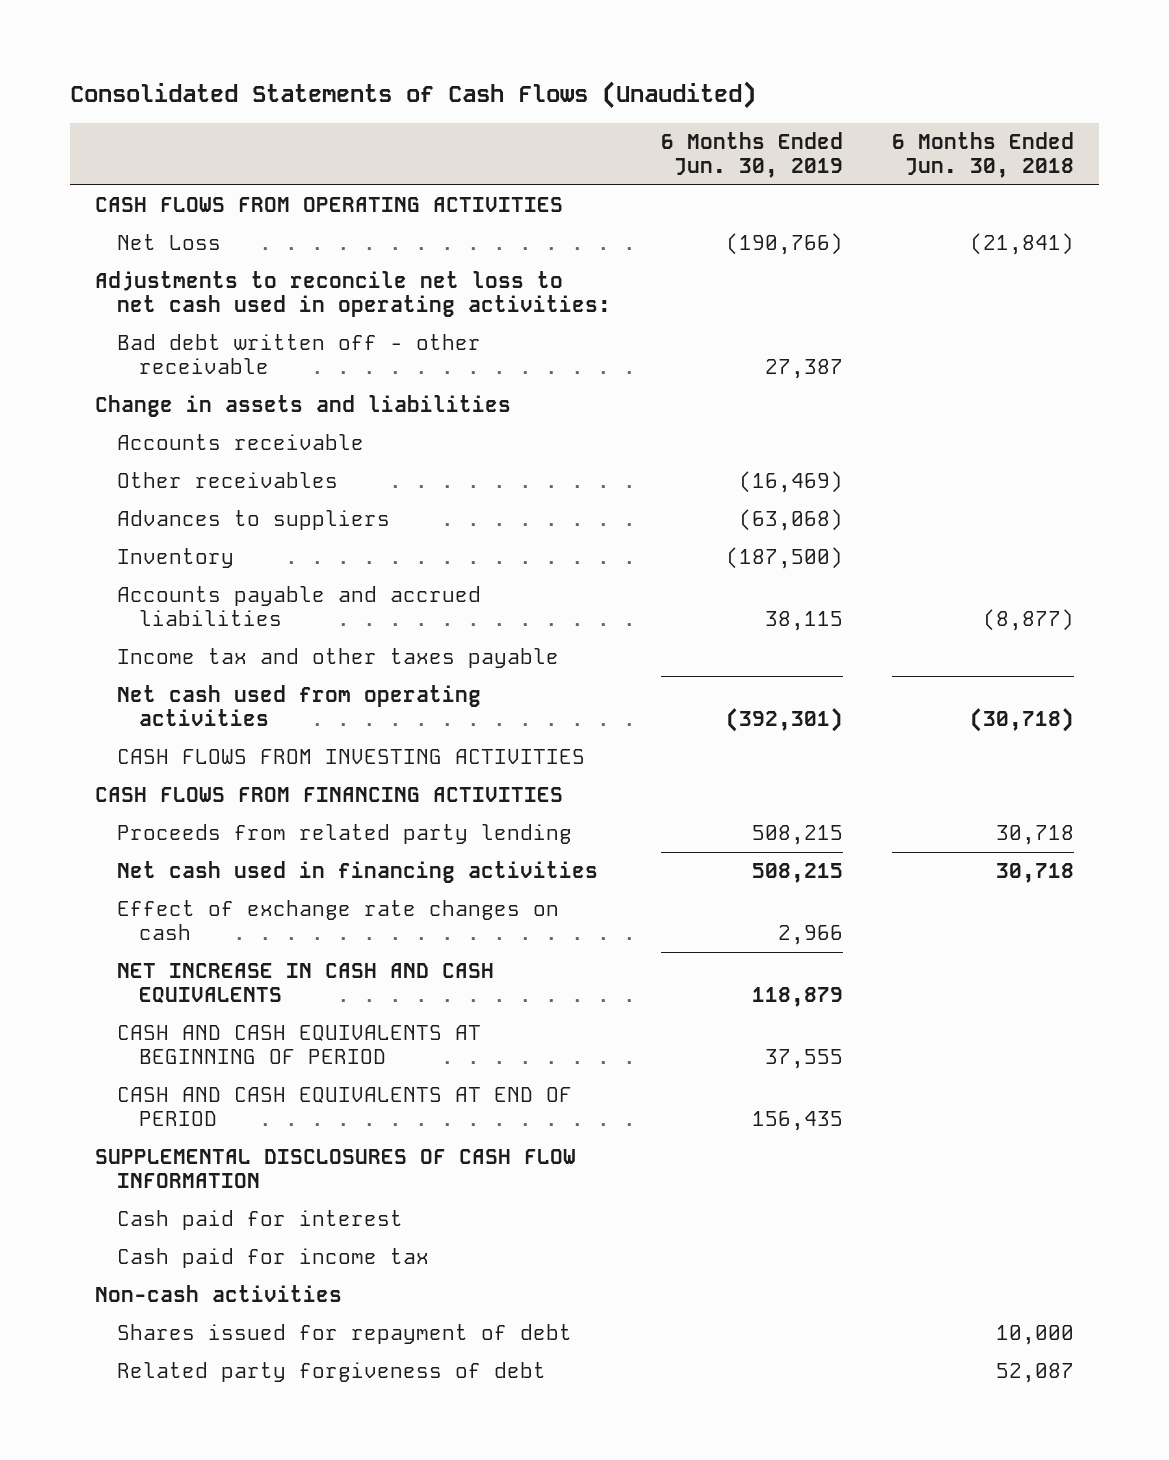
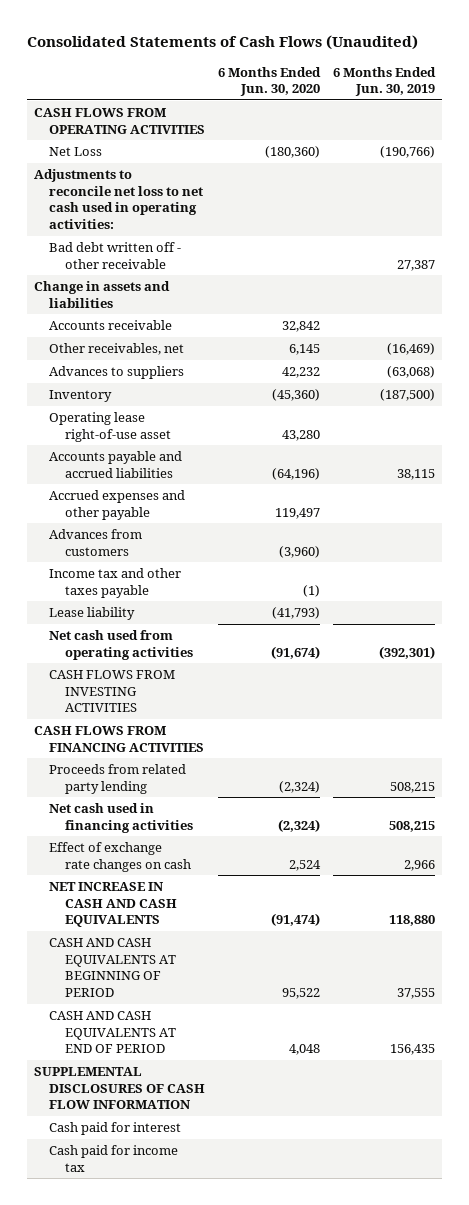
[892,131,1075,178] 6 Months Ended Jun. 30, 2018 -> none
none -> [218,66,322,97] 6 Months Ended Jun. 30, 2020
[117,472,339,489] Other receivables -> [49,343,185,356] Other receivables, net
none -> [49,412,171,442] Operating lease right-of-use asset
none -> [49,490,186,520] Accrued expenses and other payable
none -> [49,529,143,556] Advances from customers
none -> [49,607,136,621] Lease liability
[751,987,843,1008] 118,879 -> [389,915,436,927] 118,880
[95,1285,343,1303] Non-cash activities -> none
[117,1324,573,1345] Shares issued for repayment of debt -> none
[117,1362,547,1383] Related party forgiveness of debt -> none

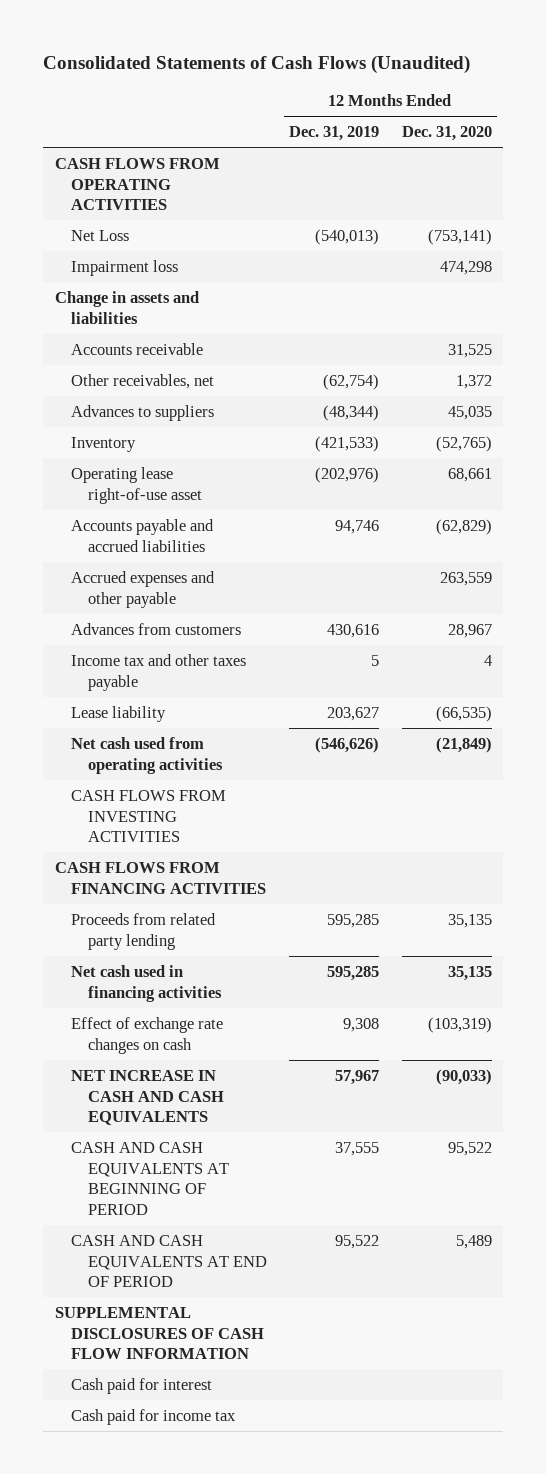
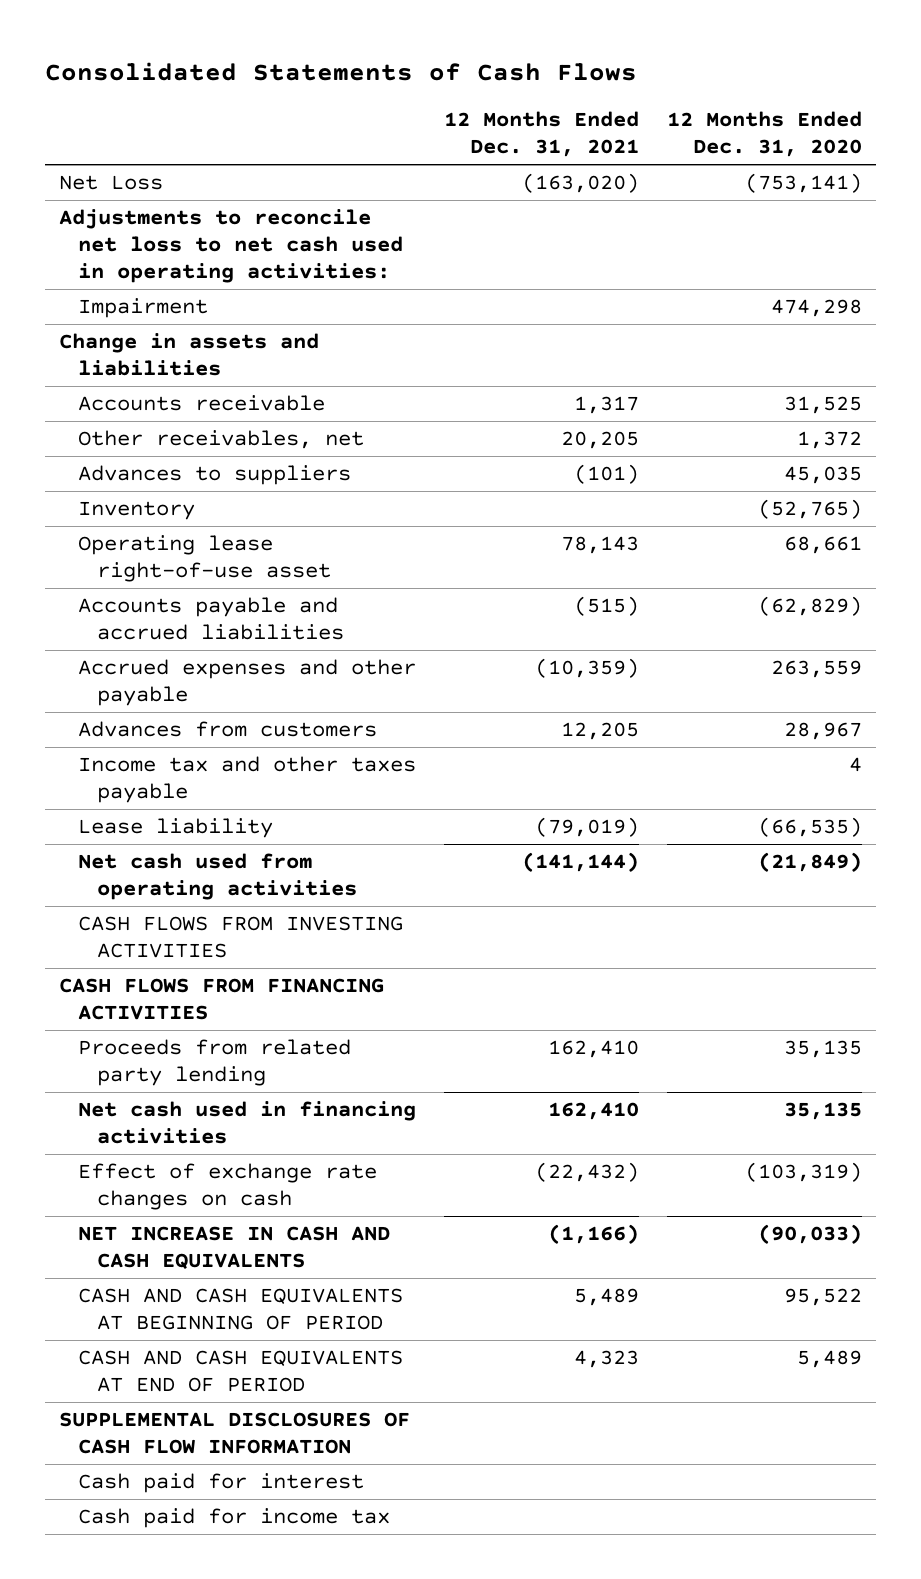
[43,54,471,74] Consolidated Statements of Cash Flows (Unaudited) -> [45,61,638,81] Consolidated Statements of Cash Flows
[289,125,380,141] Dec. 31, 2019 -> none
none -> [443,111,639,158] 12 Months Ended Dec. 31, 2021
[54,157,220,211] CASH FLOWS FROM OPERATING ACTIVITIES -> none
none -> [59,209,403,283] Adjustments to reconcile net loss to net cash used in operating activities:
[71,259,179,276] Impairment loss -> [77,298,208,319] Impairment

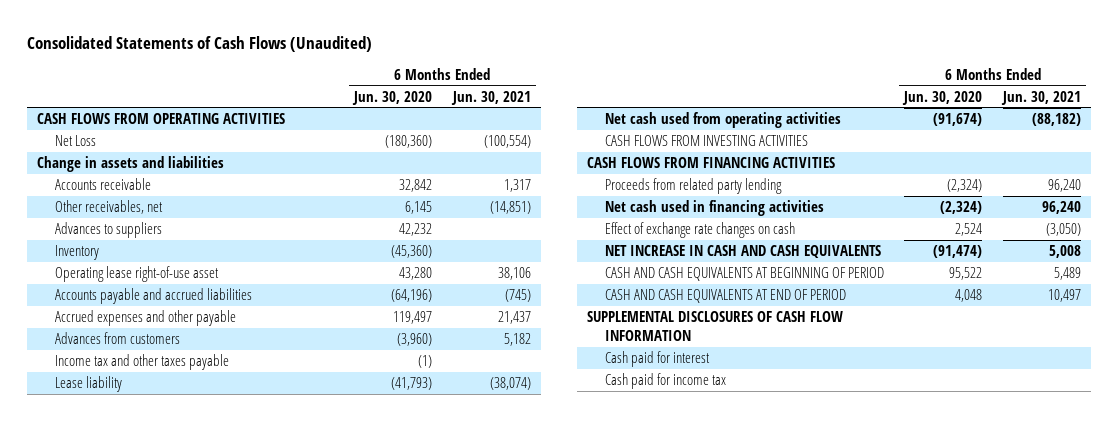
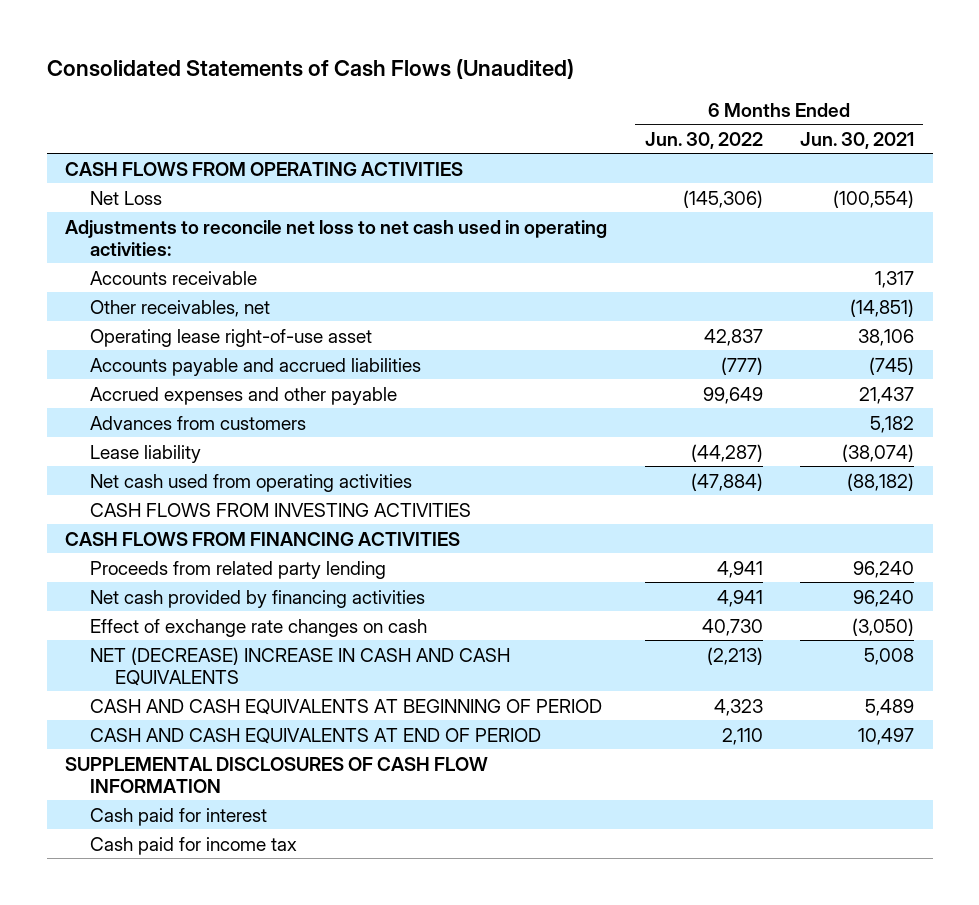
[352,90,433,105] Jun. 30, 2020 -> none
none -> [644,131,763,149] Jun. 30, 2022
[37,156,225,173] Change in assets and liabilities -> none
none -> [65,219,608,256] Adjustments to reconcile net loss to net cash used in operating activities:
[54,222,162,239] Advances to suppliers -> none
[54,245,99,261] Inventory -> none
[54,354,229,371] Income tax and other taxes payable -> none
[604,200,824,217] Net cash used in financing activities -> [90,589,426,608] Net cash provided by financing activities
[604,245,881,259] NET INCREASE IN CASH AND CASH EQUIVALENTS -> [90,646,511,686] NET (DECREASE) INCREASE IN CASH AND CASH EQUIVALENTS

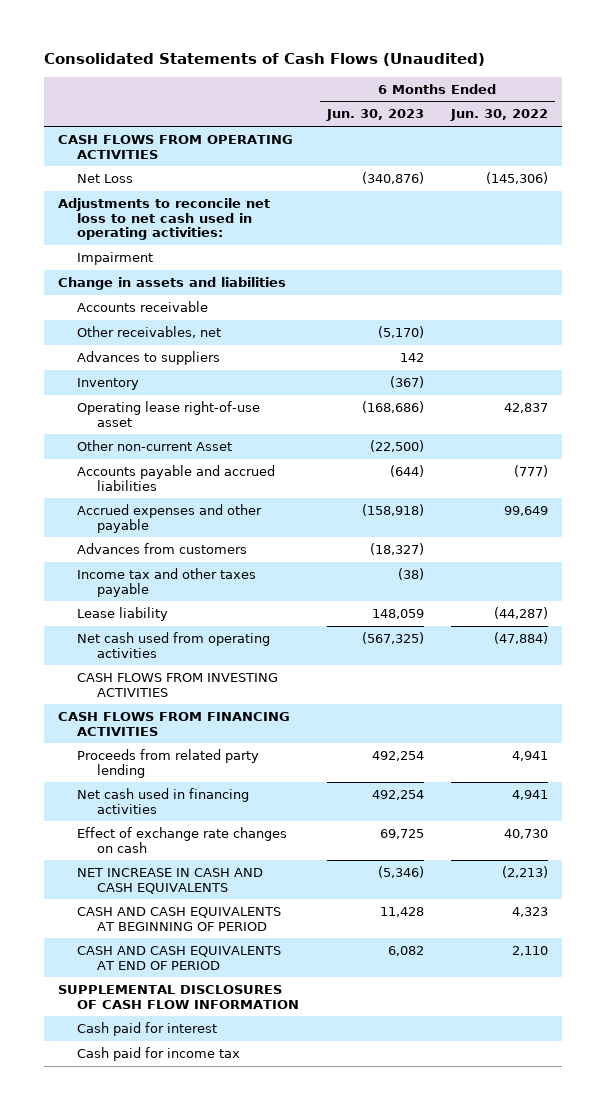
[799,131,914,149] Jun. 30, 2021 -> none
none -> [325,109,424,122] Jun. 30, 2023
none -> [77,251,154,265] Impairment
none -> [58,276,287,290] Change in assets and liabilities
none -> [77,350,221,365] Advances to suppliers
none -> [77,377,140,390] Inventory
none -> [77,439,233,451] Other non-current Asset
none -> [77,567,257,597] Income tax and other taxes payable
[90,589,426,608] Net cash provided by financing activities -> [77,787,250,814] Net cash used in financing activities
[90,646,511,686] NET (DECREASE) INCREASE IN CASH AND CASH EQUIVALENTS -> [77,867,264,894] NET INCREASE IN CASH AND CASH EQUIVALENTS

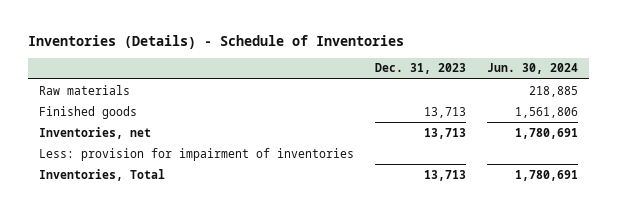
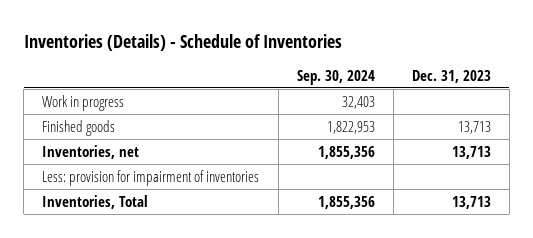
[487,63,579,75] Jun. 30, 2024 -> none
none -> [296,69,375,85] Sep. 30, 2024
[38,84,130,95] Raw materials -> [42,95,125,112] Work in progress

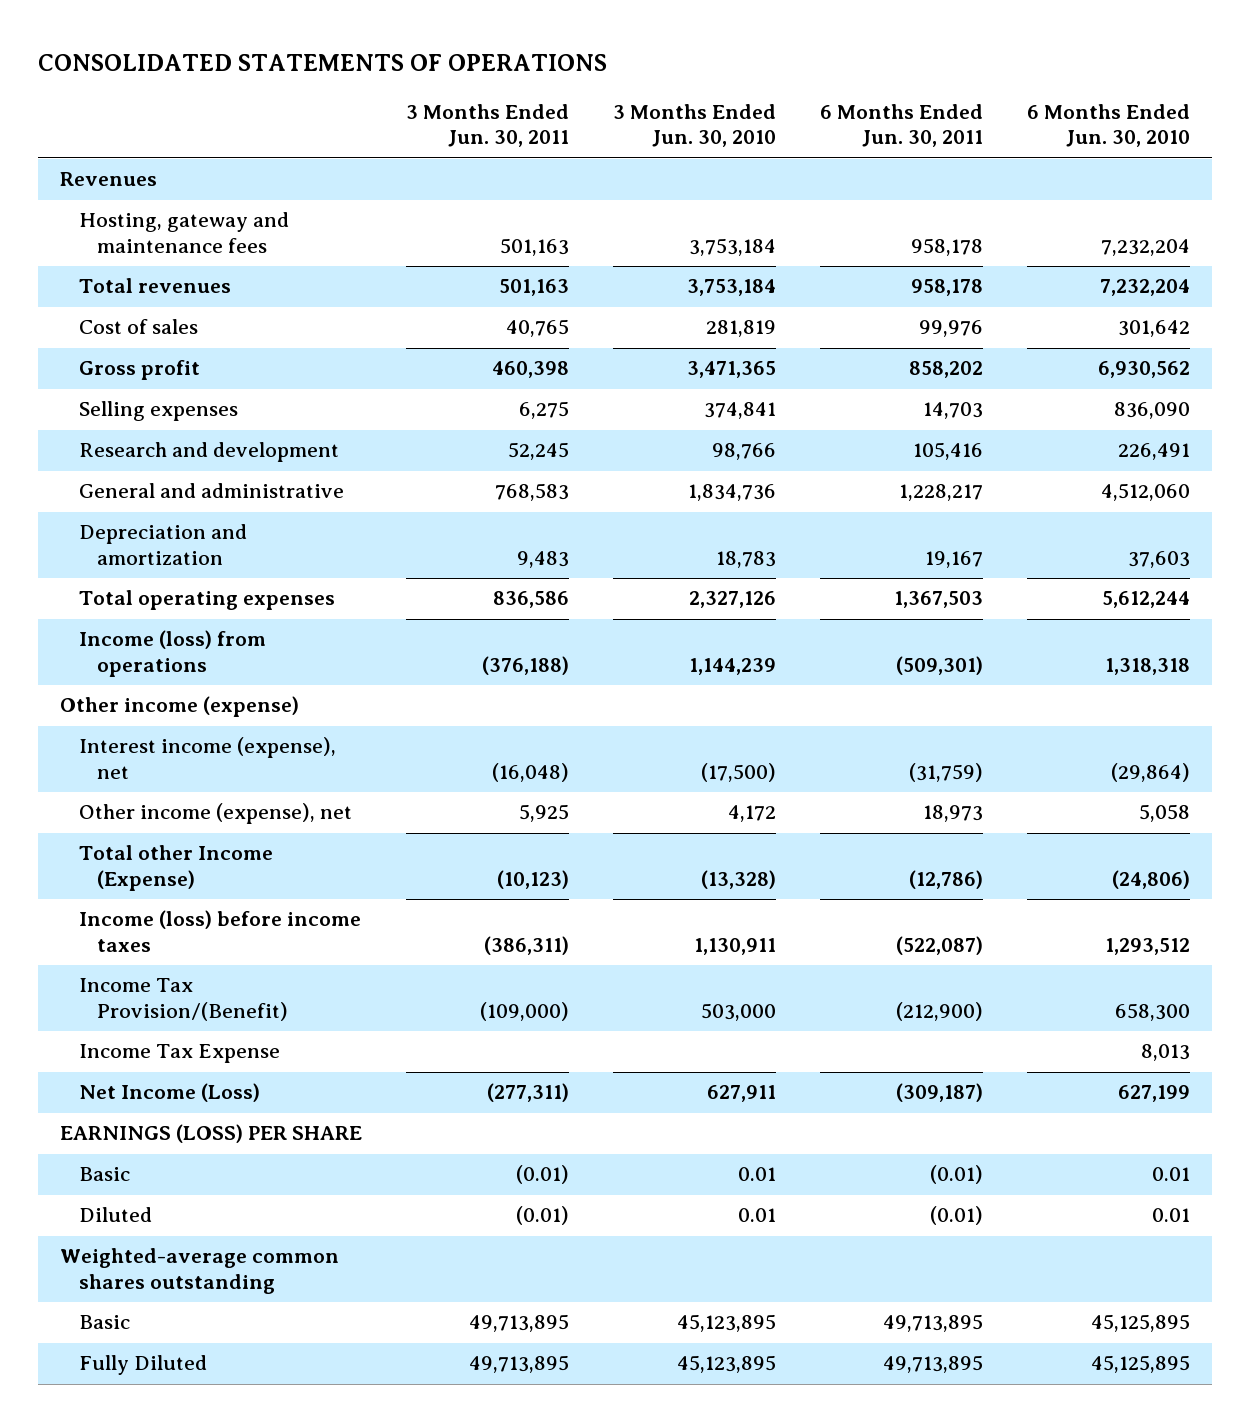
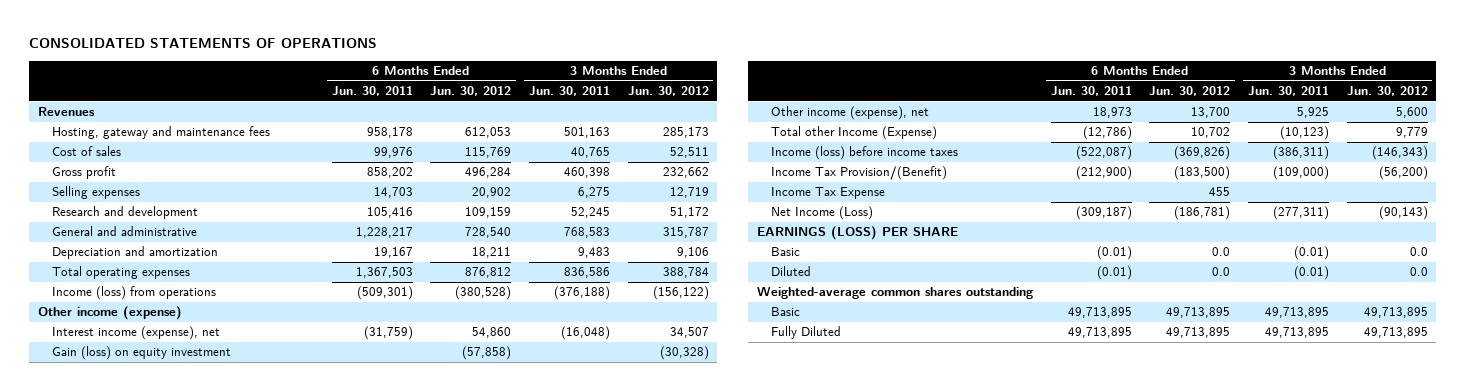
[613,103,777,148] 3 Months Ended Jun. 30, 2010 -> none
[1027,103,1191,148] 6 Months Ended Jun. 30, 2010 -> none
none -> [430,86,512,97] Jun. 30, 2012
none -> [627,86,709,97] Jun. 30, 2012
[78,278,231,294] Total revenues -> none
none -> [51,346,231,361] Gain (loss) on equity investment

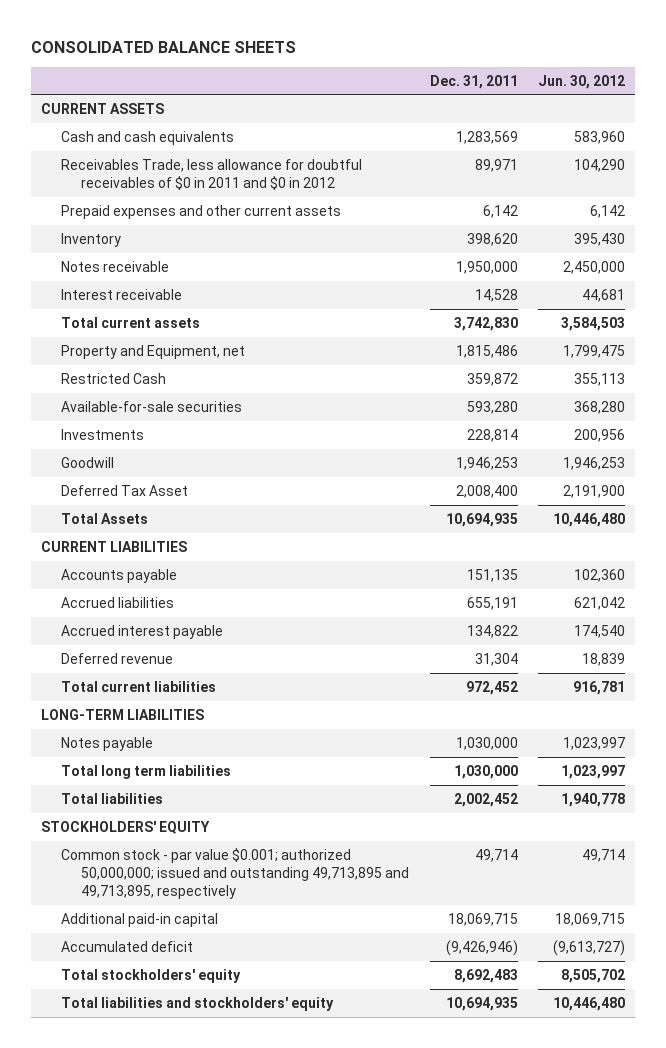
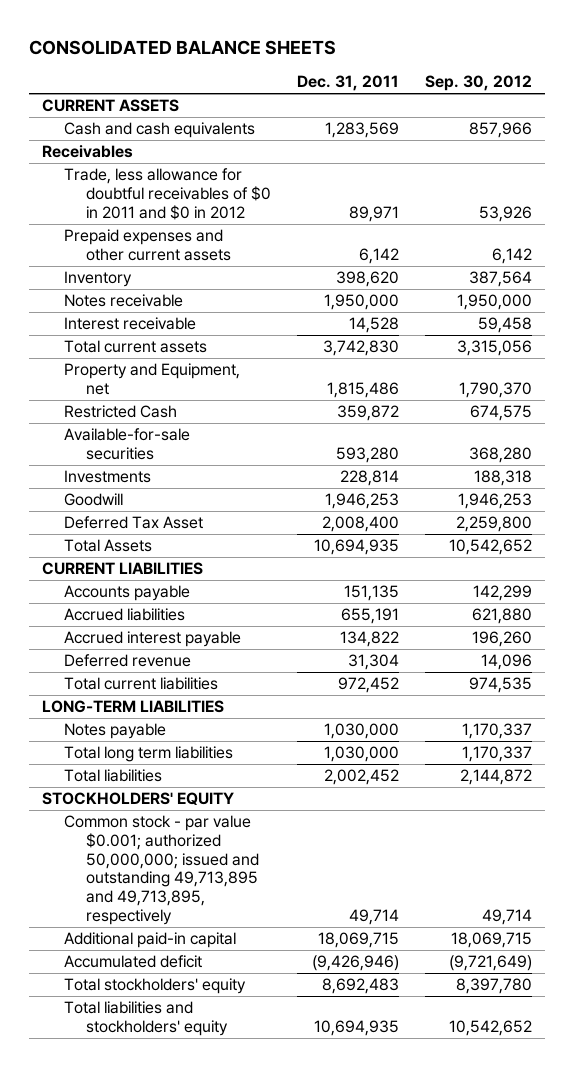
[538,74,626,89] Jun. 30, 2012 -> none
none -> [424,75,532,92] Sep. 30, 2012
none -> [42,145,134,159] Receivables
[61,158,363,190] Receivables Trade, less allowance for doubtful receivables of $0 in 2011 and $0 in 2012 -> [63,168,271,220] Trade, less allowance for doubtful receivables of $0 in 2011 and $0 in 2012

